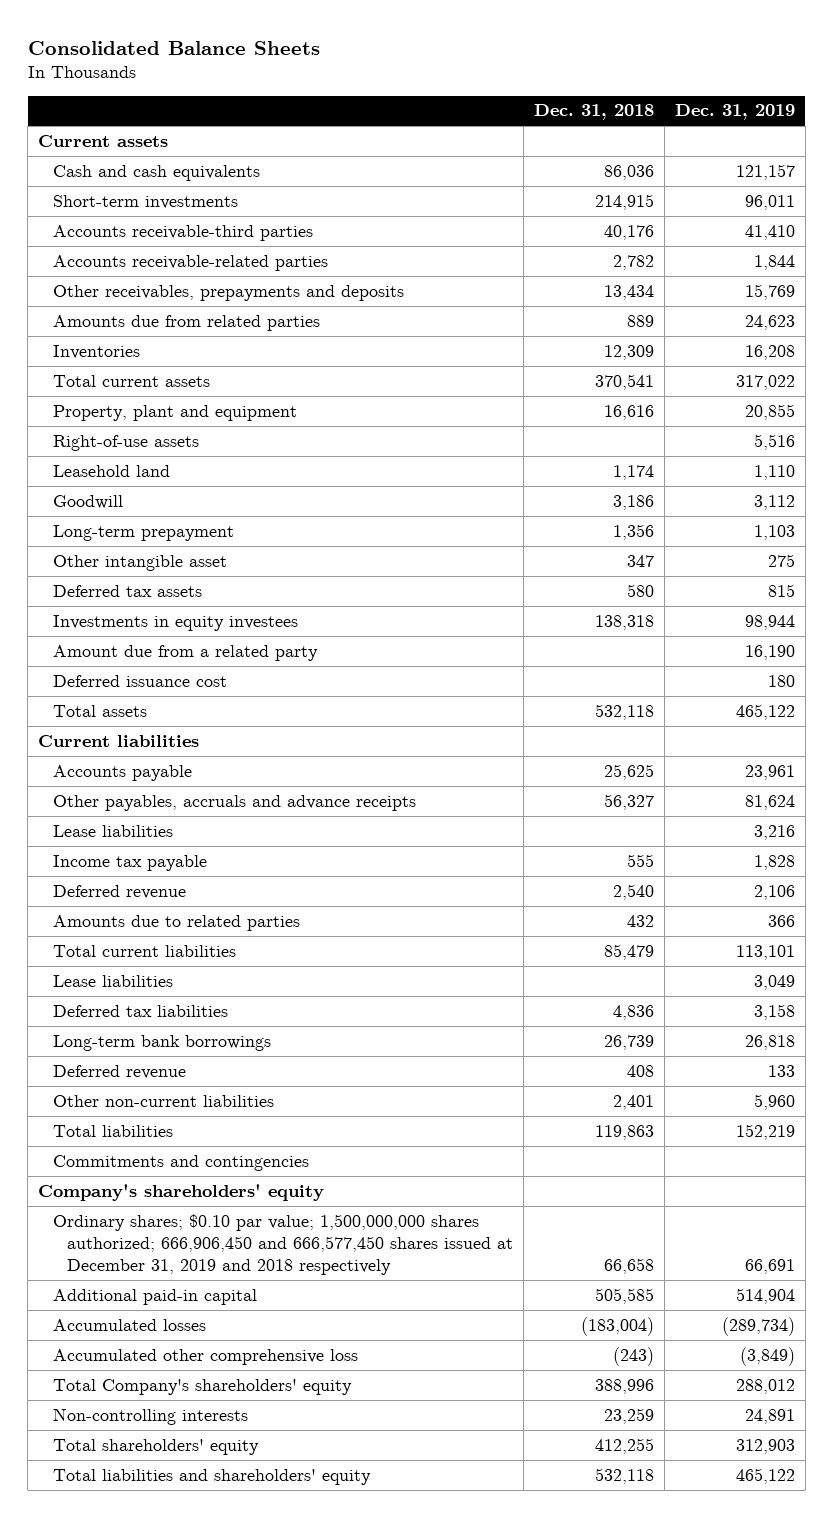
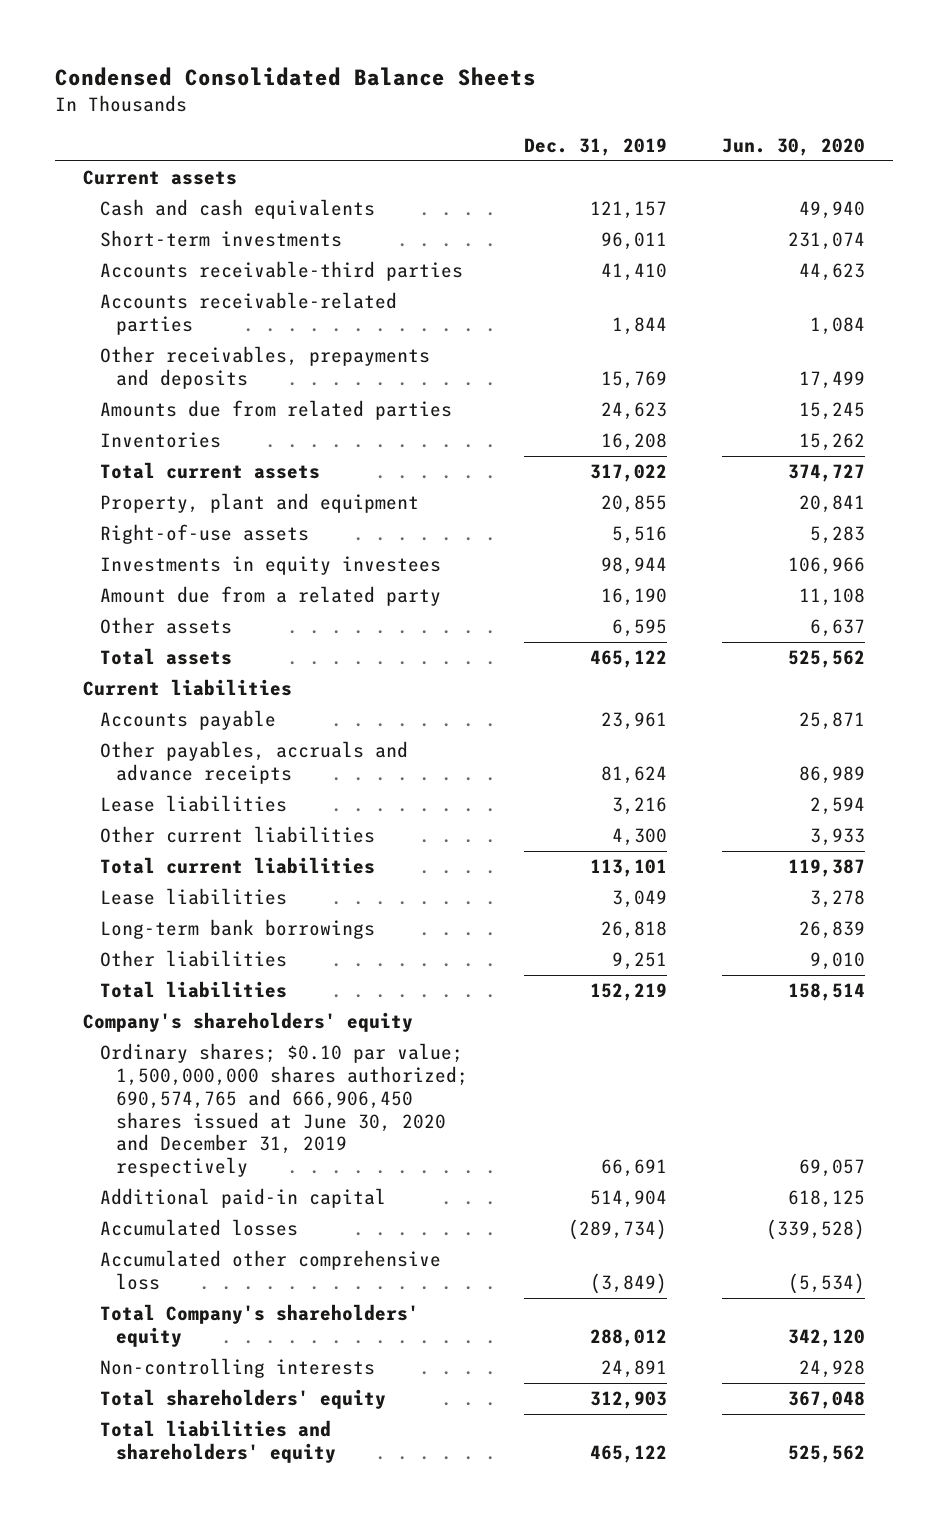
[27,40,320,55] Consolidated Balance Sheets -> [55,66,537,86] Condensed Consolidated Balance Sheets
[533,104,654,121] Dec. 31, 2018 -> none
none -> [722,138,866,157] Jun. 30, 2020
[52,464,170,477] Leasehold land -> none
[52,494,123,509] Goodwill -> none
[52,524,234,541] Long-term prepayment -> none
[52,554,227,571] Other intangible asset -> none
[52,584,202,597] Deferred tax assets -> none
[52,674,227,687] Deferred issuance cost -> none
none -> [99,617,232,635] Other assets
[52,854,207,871] Income tax payable -> none
[52,884,186,899] Deferred revenue -> none
[52,914,300,931] Amounts due to related parties -> none
none -> [99,826,375,844] Other current liabilities
[52,1004,228,1017] Deferred tax liabilities -> none
[52,1064,186,1079] Deferred revenue -> none
[52,1094,274,1107] Other non-current liabilities -> [99,950,287,968] Other liabilities
[753,1093,795,1110] 5,960 -> [611,952,667,971] 9,251
[52,1154,309,1171] Commitments and contingencies -> none
[52,1213,514,1276] Ordinary shares; $0.10 par value; 1,500,000,000 shares authorized; 666,906,450 and 666,577,450 shares issued at December 31, 2019 and 2018 respectively -> [99,1043,469,1178] Ordinary shares; $0.10 par value; 1,500,000,000 shares authorized; 690,574,765 and 666,906,450 shares issued at June 30, 2020 and December 31, 2019 respectively

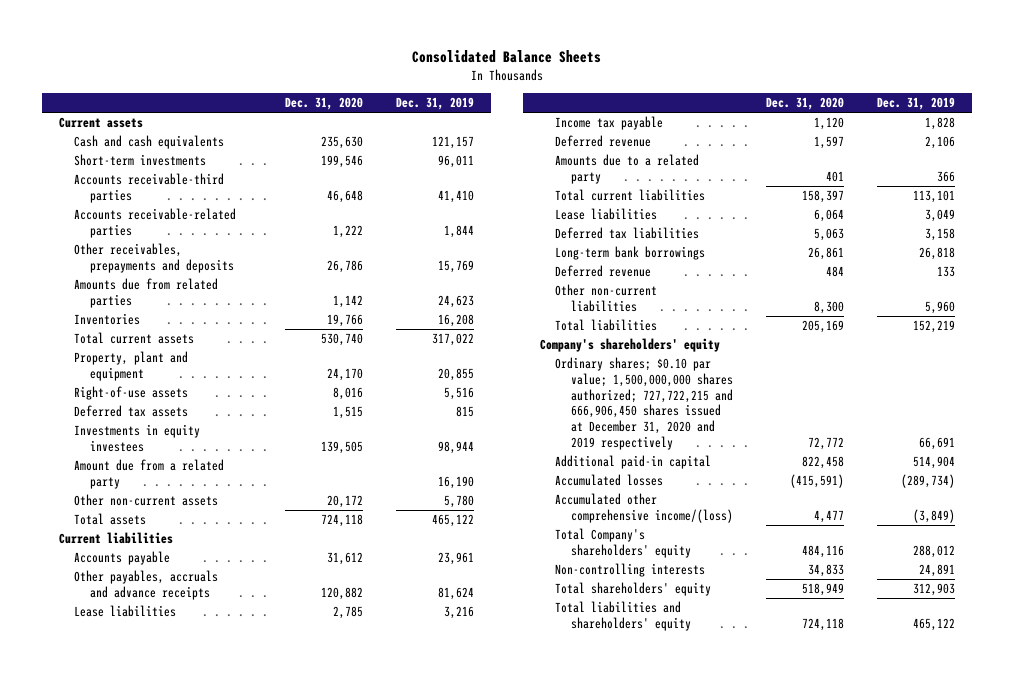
[55,66,537,86] Condensed Consolidated Balance Sheets -> [411,50,601,64] Consolidated Balance Sheets
[722,138,866,157] Jun. 30, 2020 -> none
none -> [285,97,364,111] Dec. 31, 2020
none -> [74,405,189,418] Deferred tax assets
[99,617,232,635] Other assets -> [74,494,219,507] Other non-current assets
[611,619,667,638] 6,595 -> [444,495,475,509] 5,780
[99,826,375,844] Other current liabilities -> none
none -> [555,116,664,131] Income tax payable
none -> [555,135,652,148] Deferred revenue
none -> [555,154,700,184] Amounts due to a related party
none -> [555,227,700,240] Deferred tax liabilities
none -> [555,265,652,278] Deferred revenue
[99,950,287,968] Other liabilities -> [555,284,658,312] Other non-current liabilities
[611,952,667,971] 9,251 -> [924,300,955,314] 5,960
[99,1043,469,1178] Ordinary shares; $0.10 par value; 1,500,000,000 shares authorized; 690,574,765 and 666,906,450 shares issued at June 30, 2020 and December 31, 2019 respectively -> [555,357,733,450] Ordinary shares; $0.10 par value; 1,500,000,000 shares authorized; 727,722,215 and 666,906,450 shares issued at December 31, 2020 and 2019 respectively
[99,1250,441,1290] Accumulated other comprehensive loss -> [555,493,733,523] Accumulated other comprehensive income/(loss)

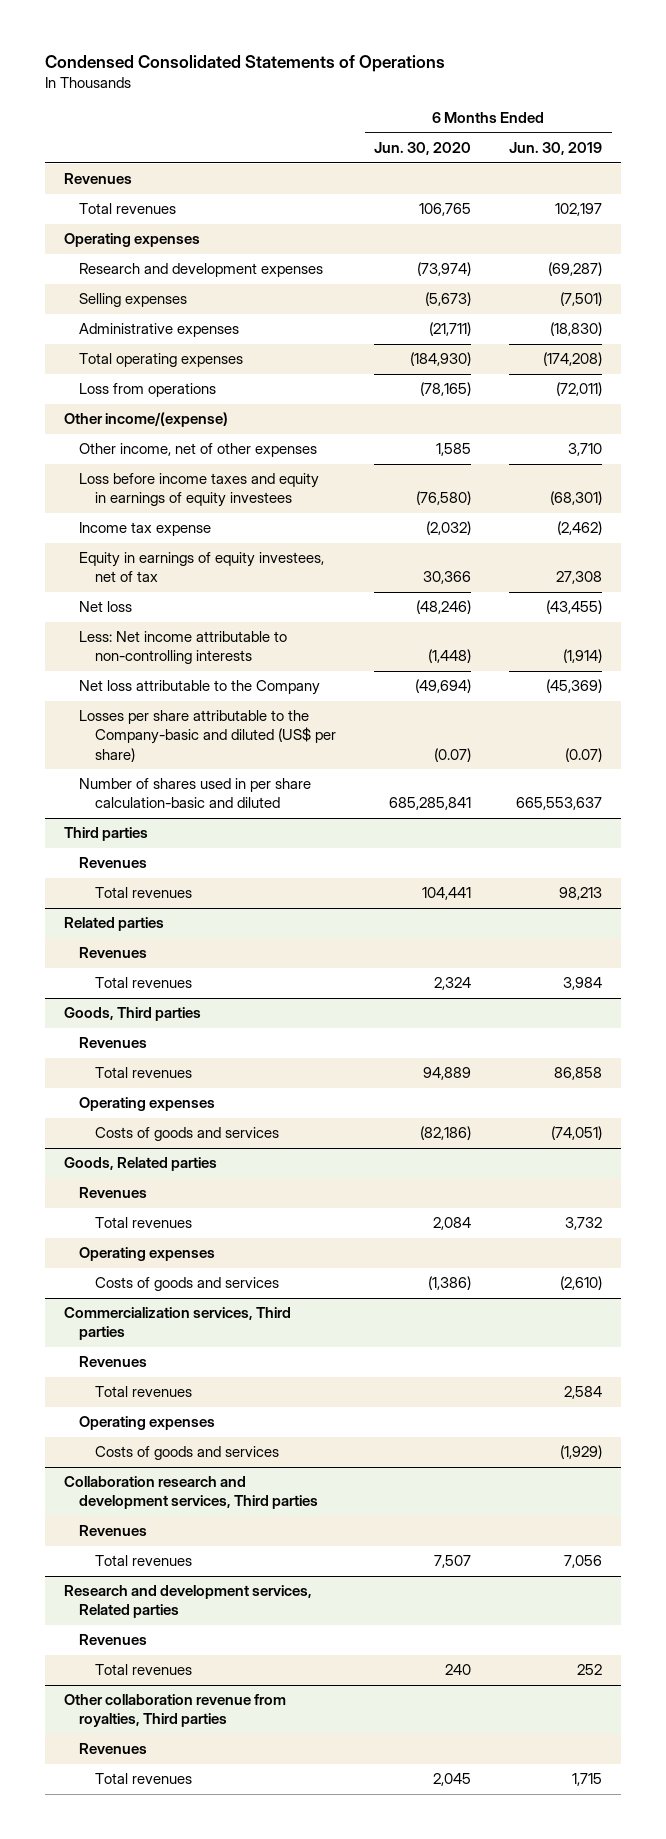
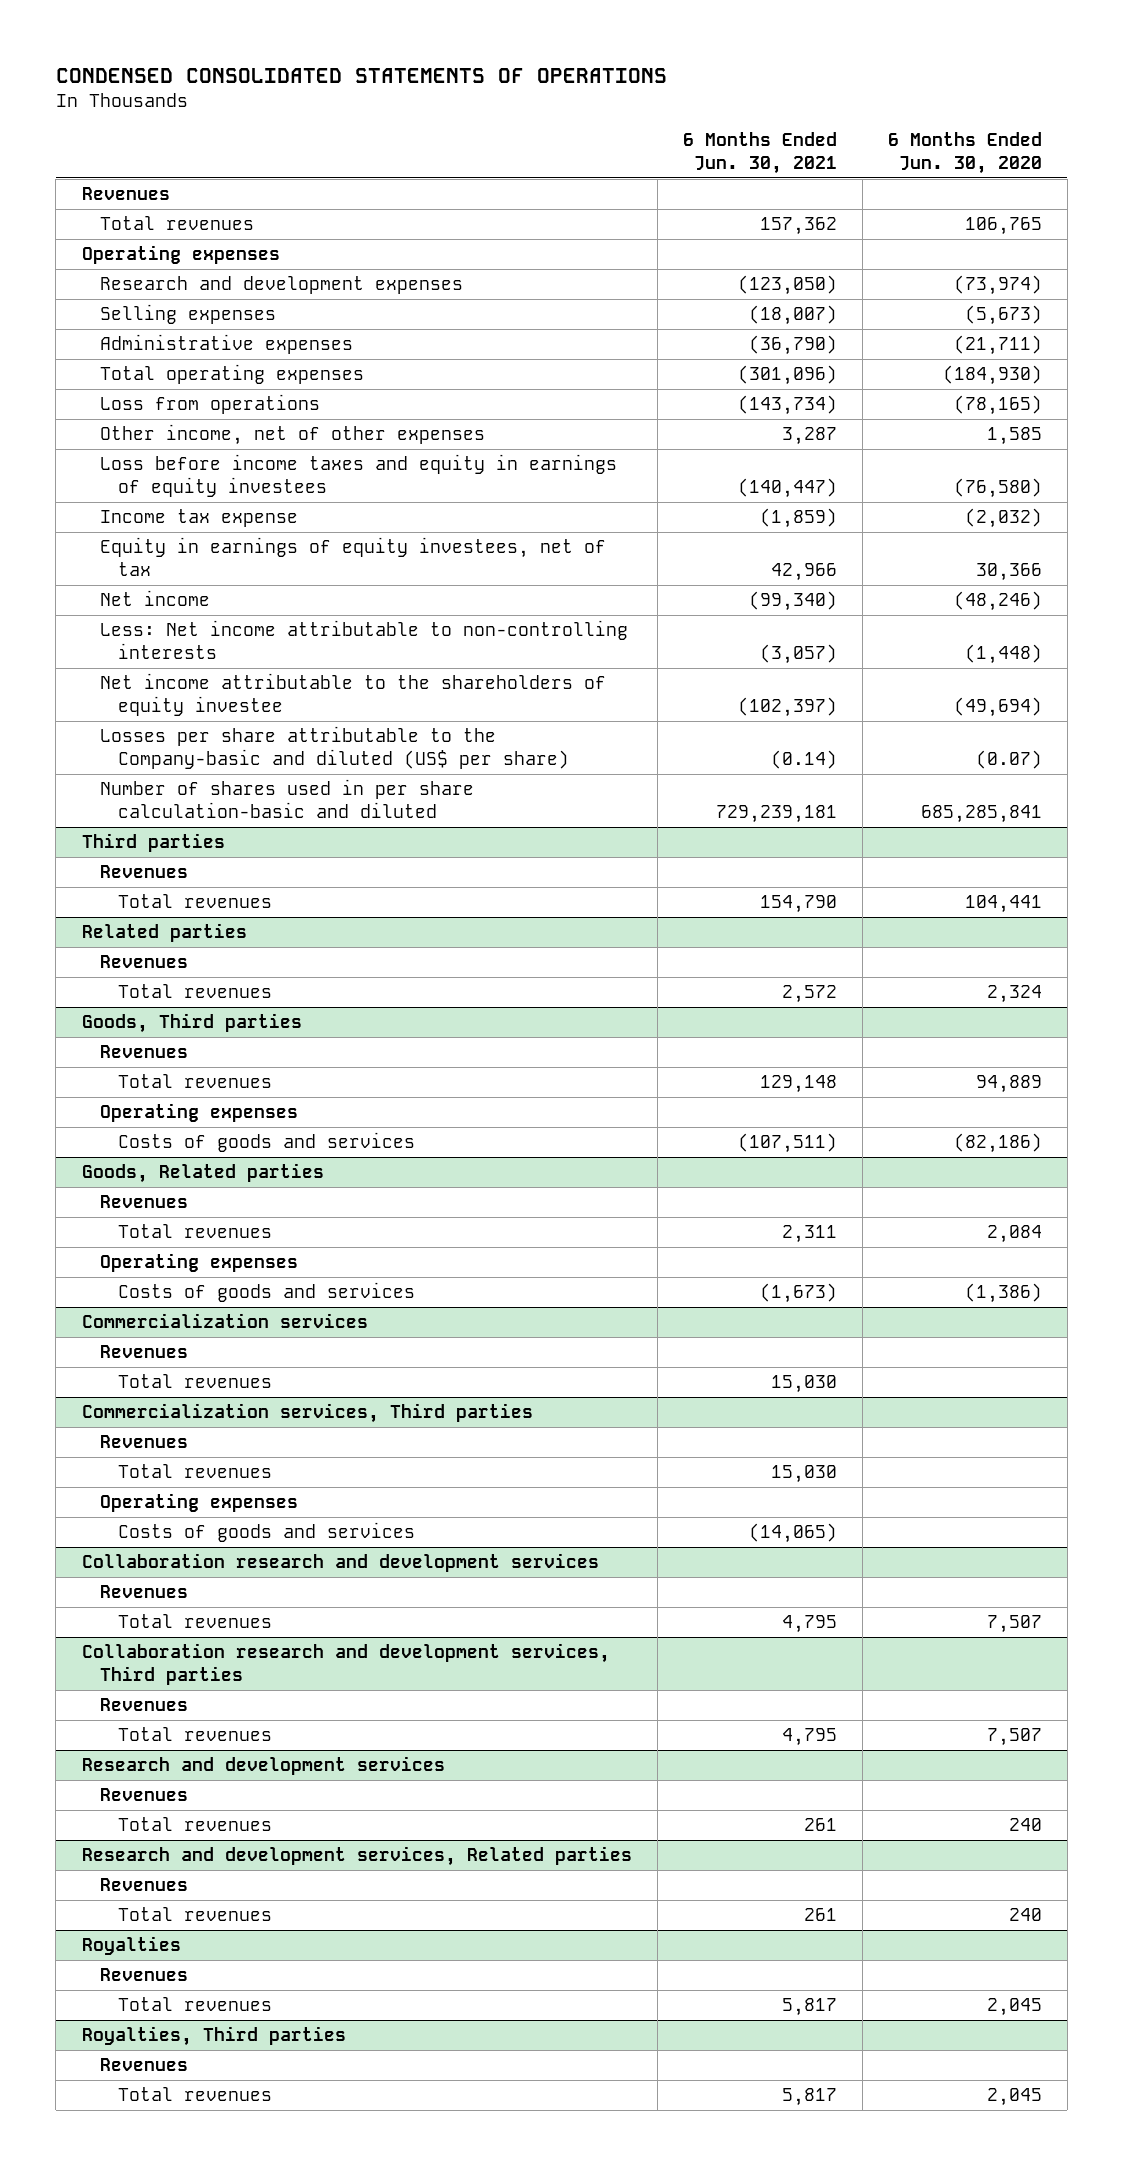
[44,55,445,73] Condensed Consolidated Statements of Operations -> [55,68,667,84] CONDENSED CONSOLIDATED STATEMENTS OF OPERATIONS
[509,142,603,156] Jun. 30, 2019 -> none
none -> [682,132,837,175] 6 Months Ended Jun. 30, 2021
[63,412,228,428] Other income/(expense) -> none
[79,601,133,613] Net loss -> [99,590,210,607] Net income
[79,680,321,696] Net loss attributable to the Company -> [99,673,606,717] Net income attributable to the shareholders of equity investee
none -> [81,1313,368,1329] Commercialization services
none -> [99,1345,188,1359] Revenues
none -> [117,1374,272,1389] Total revenues
none -> [81,1553,599,1573] Collaboration research and development services
none -> [99,1585,188,1599] Revenues
none -> [117,1614,272,1629] Total revenues
none -> [81,1756,445,1776] Research and development services
none -> [99,1788,188,1802] Revenues
none -> [117,1817,272,1832] Total revenues
[63,1694,286,1728] Other collaboration revenue from royalties, Third parties -> none
none -> [81,1936,181,1956] Royalties
none -> [81,2026,346,2047] Royalties, Third parties
none -> [99,2058,188,2072] Revenues
none -> [117,2087,272,2102] Total revenues

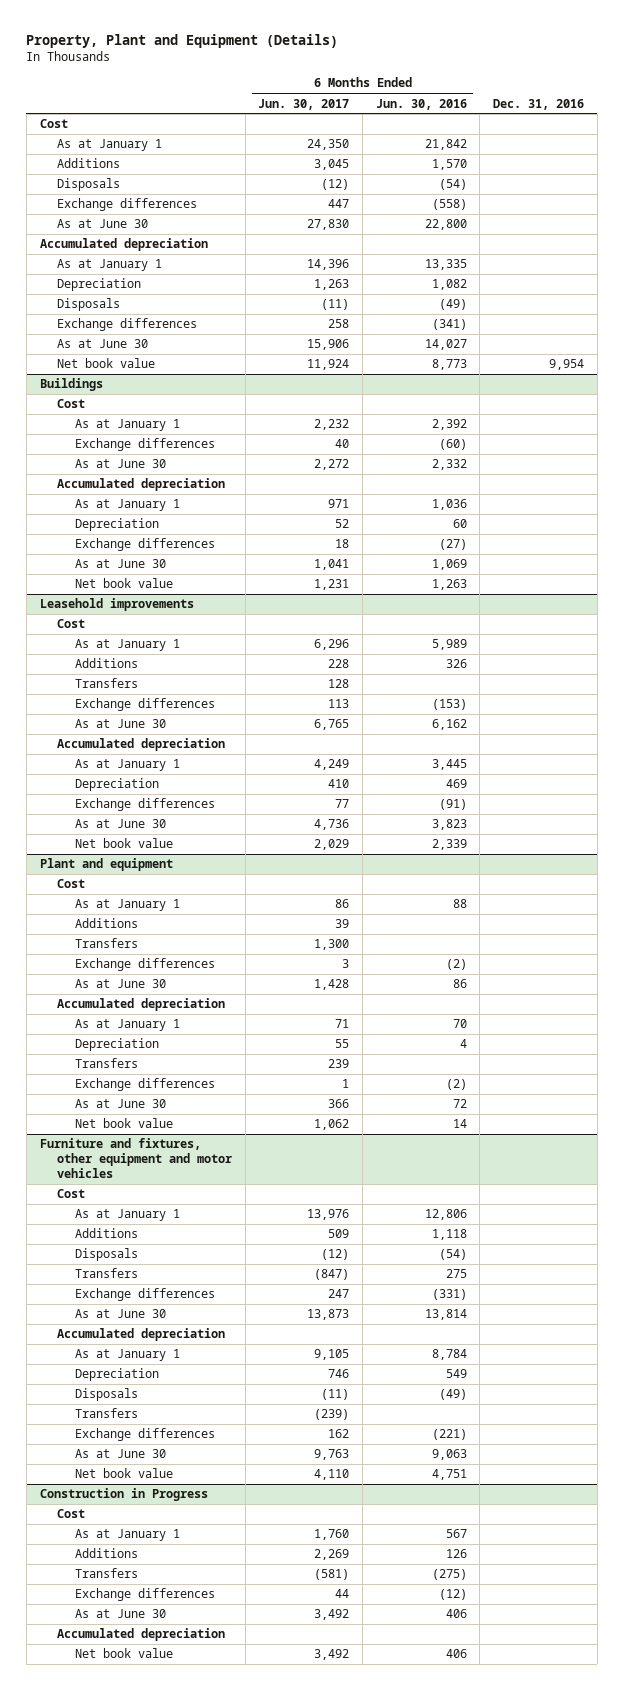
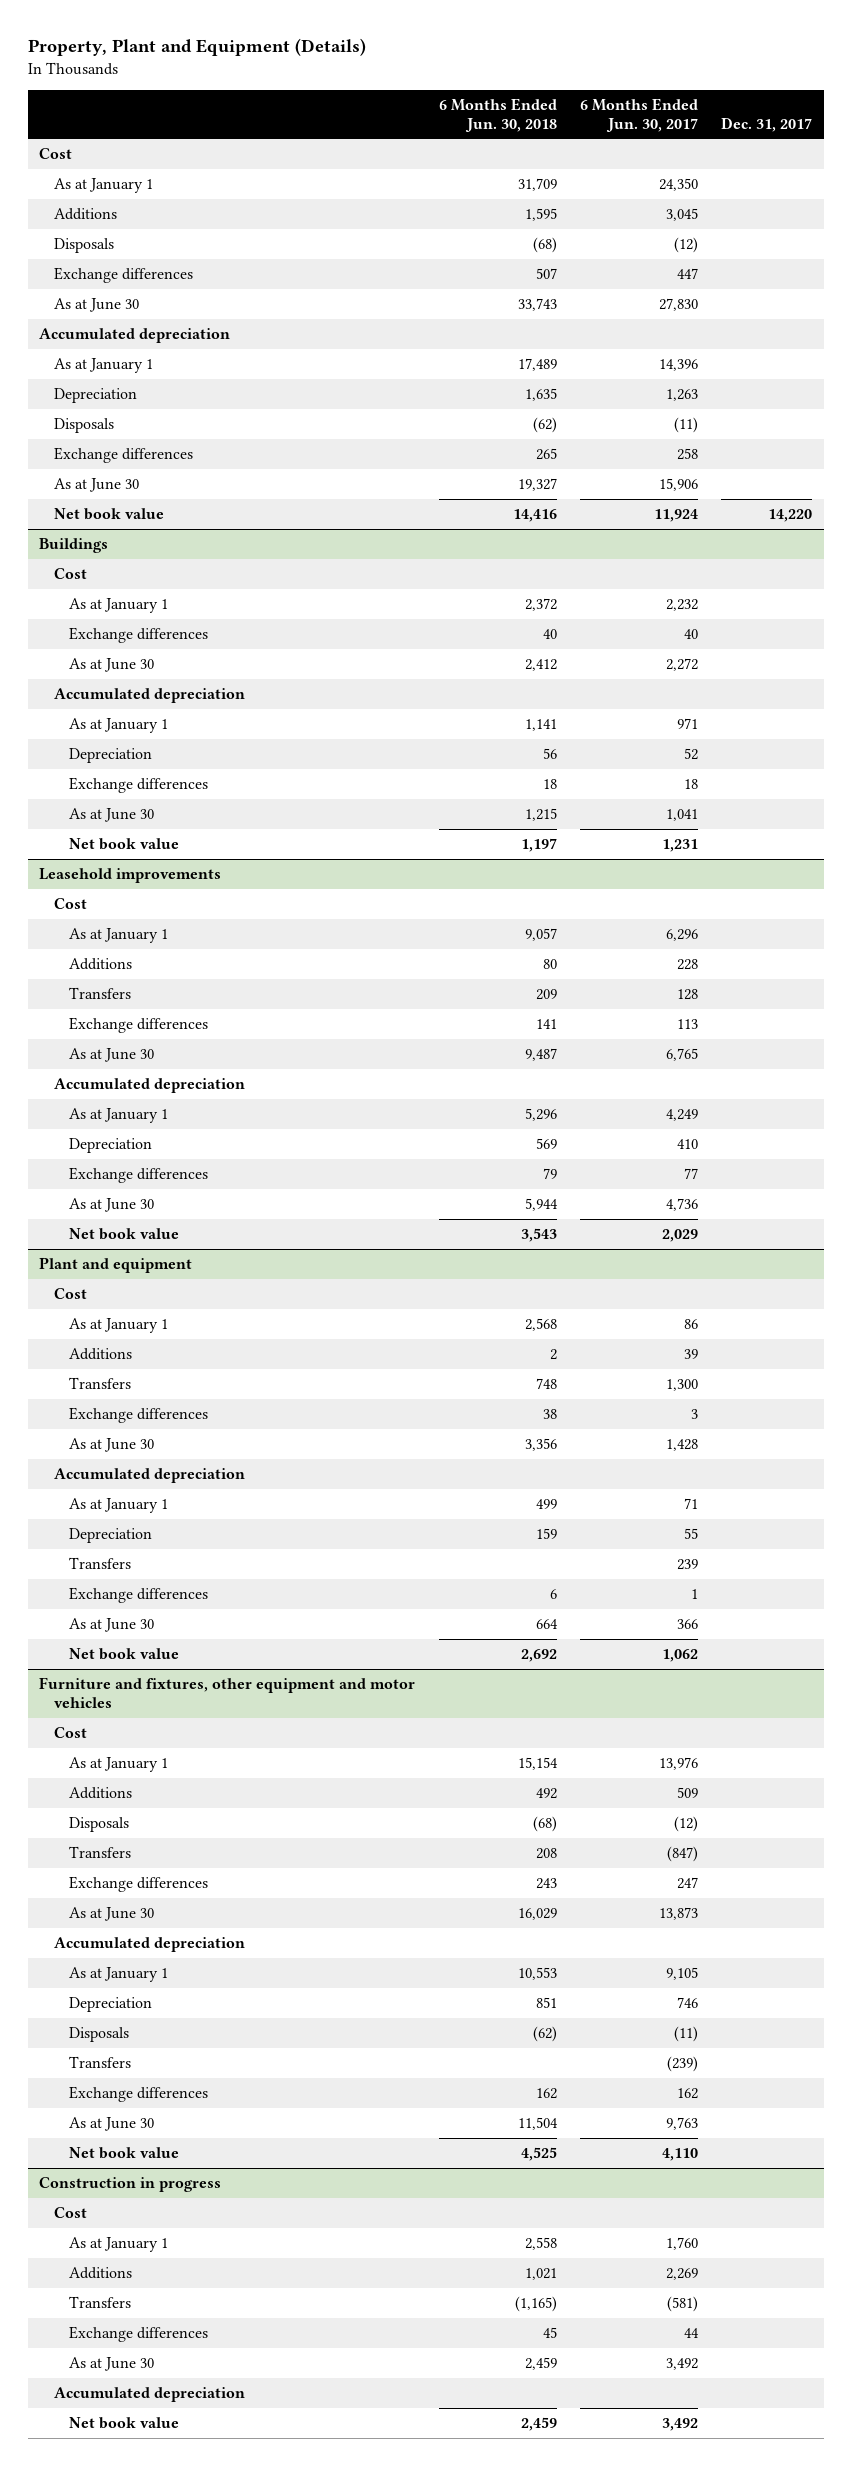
[375,98,467,110] Jun. 30, 2016 -> none
[493,98,585,110] Dec. 31, 2016 -> none
none -> [438,97,557,132] 6 Months Ended Jun. 30, 2018
none -> [720,116,812,132] Dec. 31, 2017
[39,1488,208,1502] Construction in Progress -> [39,2176,222,2192] Construction in progress

